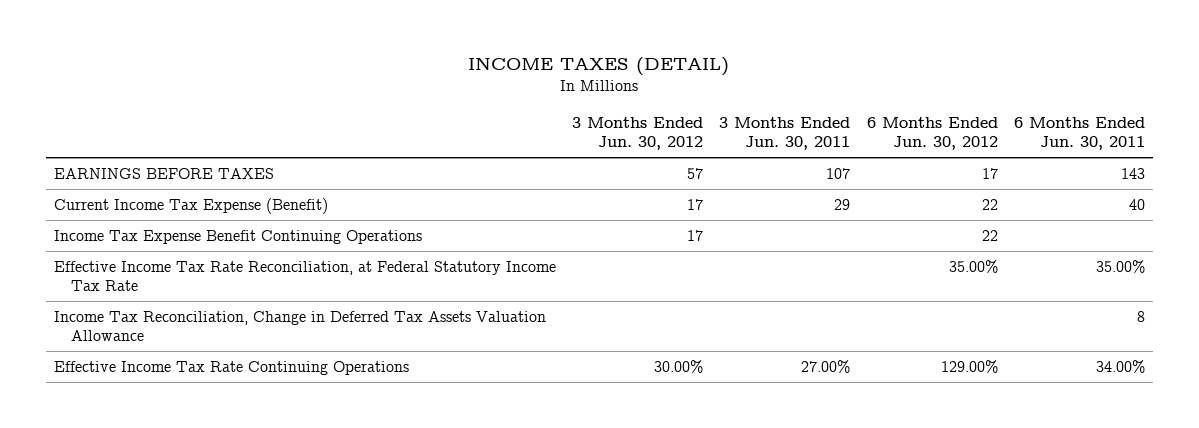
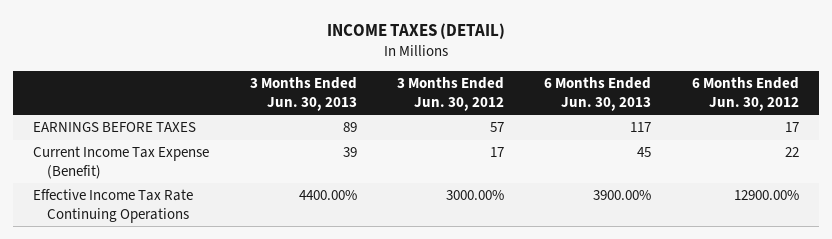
[719,117,851,151] 3 Months Ended Jun. 30, 2011 -> none
[1013,117,1145,151] 6 Months Ended Jun. 30, 2011 -> none
none -> [249,77,357,111] 3 Months Ended Jun. 30, 2013
none -> [544,77,652,111] 6 Months Ended Jun. 30, 2013
[53,230,422,245] Income Tax Expense Benefit Continuing Operations -> none
[53,261,556,292] Effective Income Tax Rate Reconciliation, at Federal Statutory Income Tax Rate -> none
[53,311,546,342] Income Tax Reconciliation, Change in Deferred Tax Assets Valuation Allowance -> none
[654,360,704,374] 30.00% -> [446,190,505,201] 3000.00%
[940,360,998,374] 129.00% -> [733,190,799,201] 12900.00%

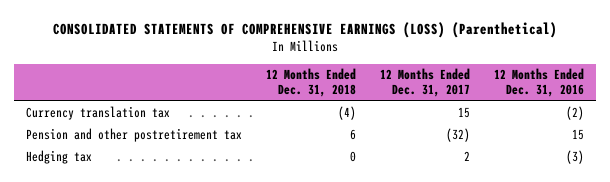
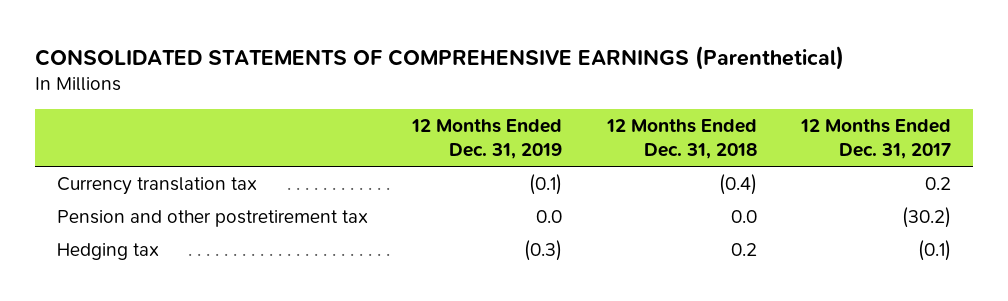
[52,21,557,38] CONSOLIDATED STATEMENTS OF COMPREHENSIVE EARNINGS (LOSS) (Parenthetical) -> [35,45,845,70] CONSOLIDATED STATEMENTS OF COMPREHENSIVE EARNINGS (Parenthetical)
[493,68,584,98] 12 Months Ended Dec. 31, 2016 -> none
none -> [411,118,563,160] 12 Months Ended Dec. 31, 2019
[337,106,356,121] (4) -> [718,173,757,195] (0.4)
[457,107,470,119] 15 -> [924,176,951,190] 0.2
[349,129,356,141] 6 -> [730,209,757,223] 0.0
[445,128,470,143] (32) -> [901,206,951,228] (30.2)
[349,151,356,163] 0 -> [730,242,757,256] 0.2
[463,151,470,162] 2 -> [917,239,951,261] (0.1)

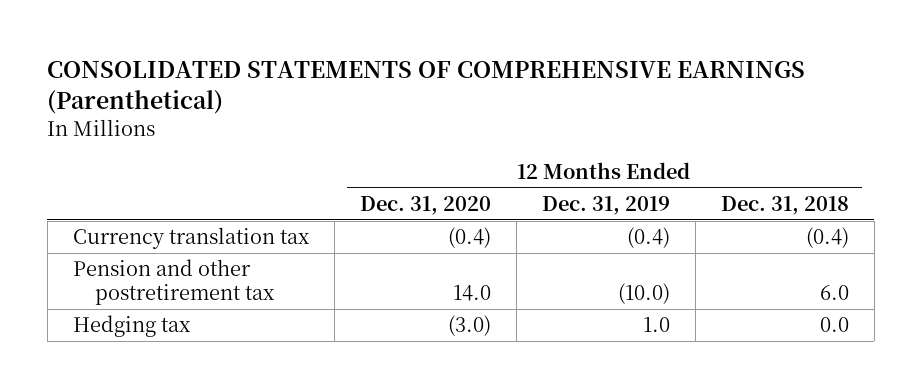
[799,118,951,160] 12 Months Ended Dec. 31, 2017 -> none
none -> [359,196,491,216] Dec. 31, 2020
[529,173,563,195] (0.1) -> [626,227,670,249] (0.4)
[536,209,563,223] 0.0 -> [617,283,670,305] (10.0)
[730,209,757,223] 0.0 -> [819,285,849,301] 6.0
[524,239,563,261] (0.3) -> [642,317,670,333] 1.0
[730,242,757,256] 0.2 -> [819,317,849,333] 0.0

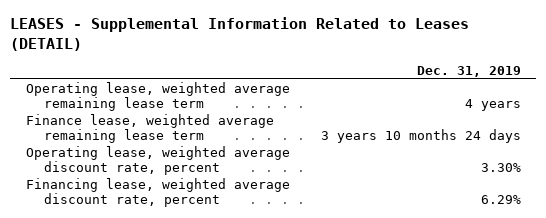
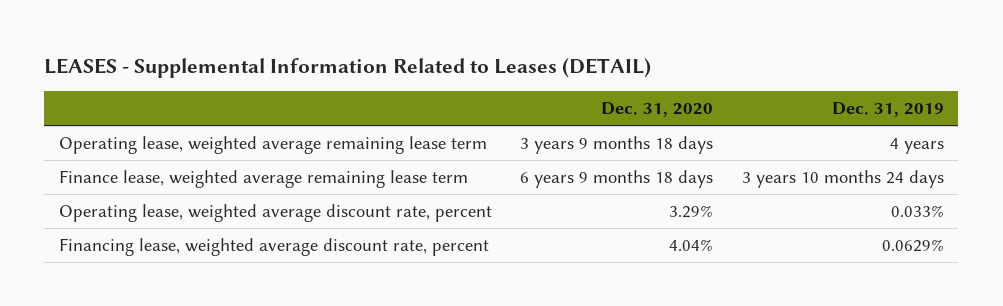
none -> [601,102,714,118] Dec. 31, 2020
[480,162,521,172] 3.30% -> [891,204,945,217] 0.033%
[480,194,521,204] 6.29% -> [882,238,945,252] 0.0629%

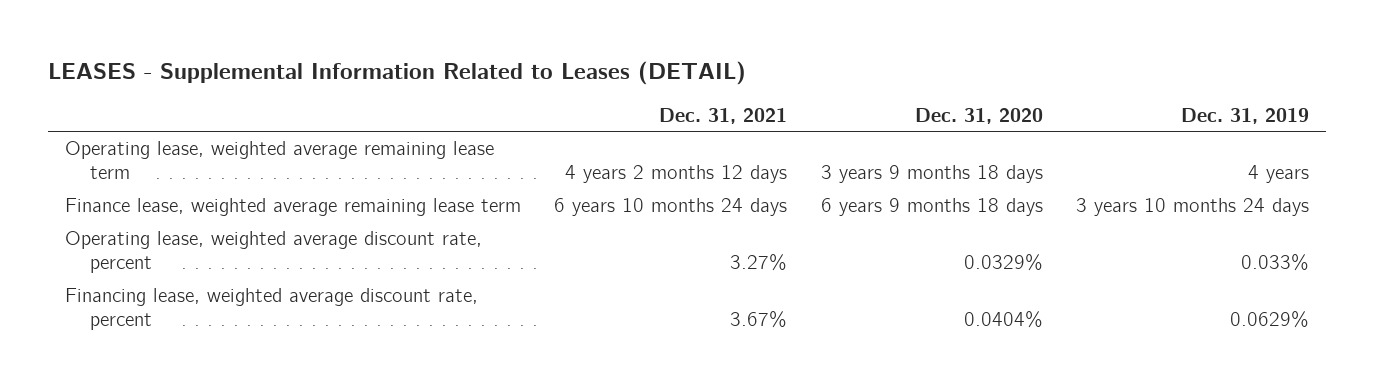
none -> [659,107,788,124] Dec. 31, 2021
[669,204,714,218] 3.29% -> [963,254,1043,272] 0.0329%
[669,238,714,251] 4.04% -> [963,311,1043,329] 0.0404%

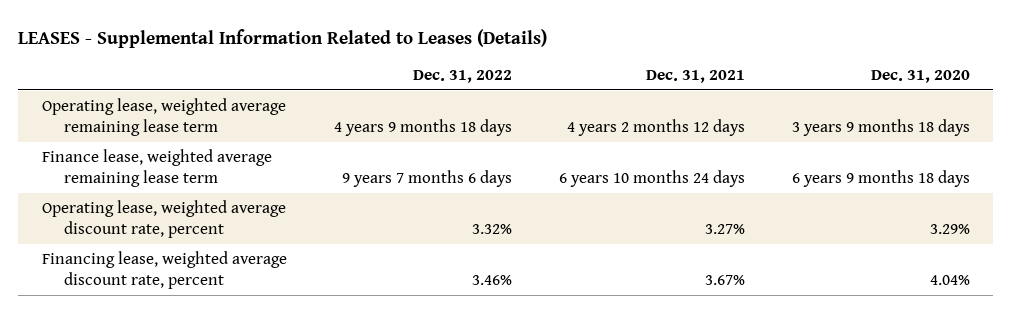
[47,60,746,85] LEASES - Supplemental Information Related to Leases (DETAIL) -> [18,28,548,48] LEASES - Supplemental Information Related to Leases (Details)
[1181,107,1310,124] Dec. 31, 2019 -> none
none -> [412,69,512,83] Dec. 31, 2022
[963,254,1043,272] 0.0329% -> [929,223,970,234] 3.29%
[963,311,1043,329] 0.0404% -> [929,274,970,285] 4.04%

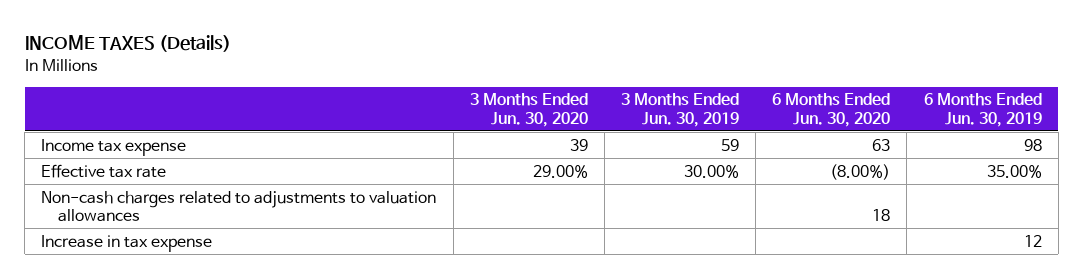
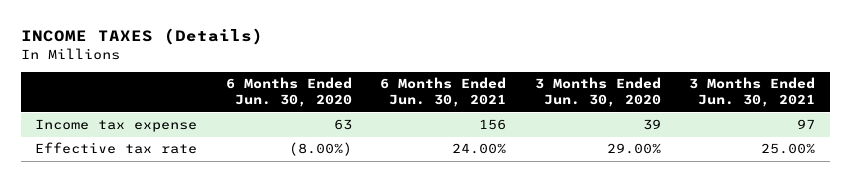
[621,93,740,127] 3 Months Ended Jun. 30, 2019 -> none
[923,93,1042,127] 6 Months Ended Jun. 30, 2019 -> none
none -> [380,77,507,108] 6 Months Ended Jun. 30, 2021
none -> [689,77,816,108] 3 Months Ended Jun. 30, 2021
[41,190,437,223] Non-cash charges related to adjustments to valuation allowances -> none
[41,234,213,252] Increase in tax expense -> none

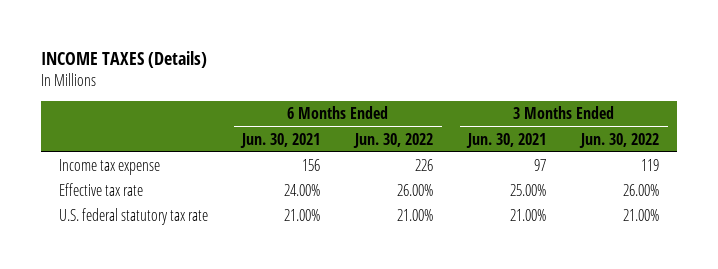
[225,77,352,108] 6 Months Ended Jun. 30, 2020 -> none
[534,77,661,108] 3 Months Ended Jun. 30, 2020 -> none
none -> [353,132,434,148] Jun. 30, 2022
none -> [579,132,660,148] Jun. 30, 2022
none -> [58,208,208,226] U.S. federal statutory tax rate

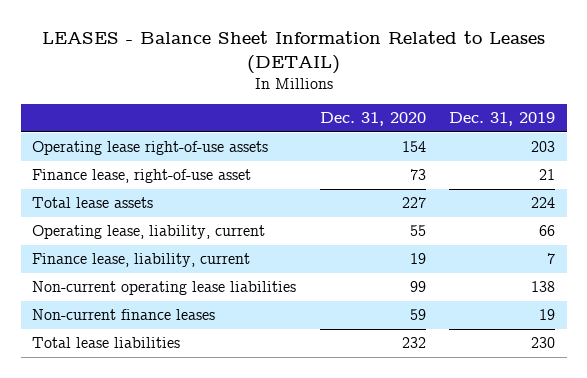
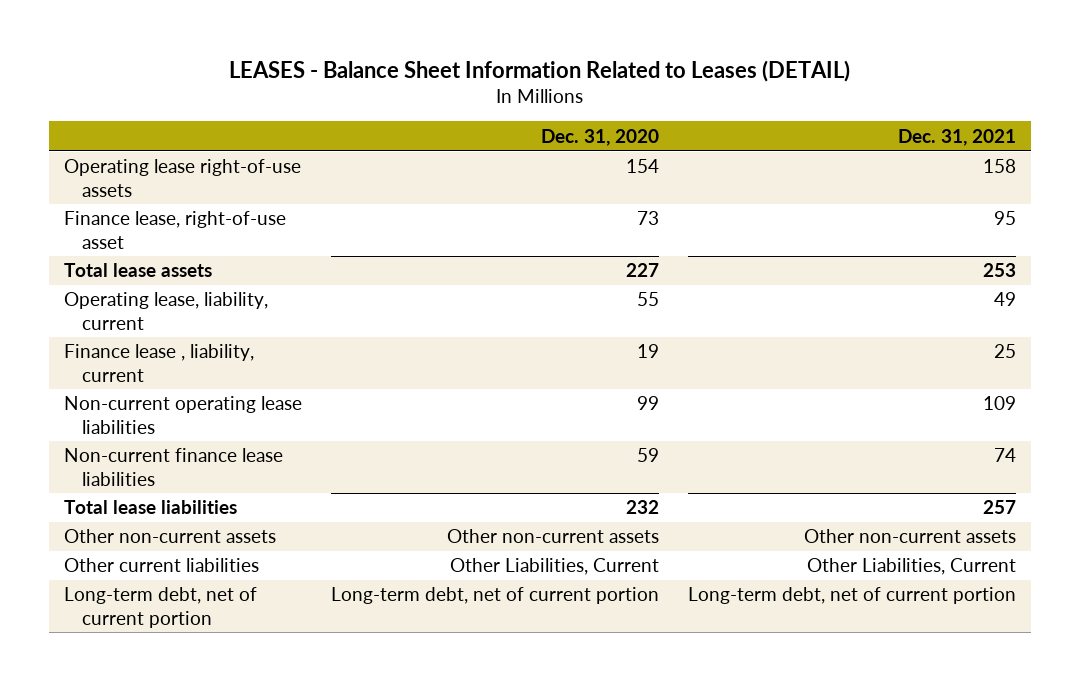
[448,112,555,127] Dec. 31, 2019 -> none
none -> [898,128,1017,146] Dec. 31, 2021
[32,253,251,268] Finance lease, liability, current -> [63,344,254,382] Finance lease , liability, current
[32,309,216,321] Non-current finance leases -> [63,448,283,486] Non-current finance lease liabilities
none -> [63,529,276,544] Other non-current assets
none -> [63,558,259,573] Other current liabilities
none -> [63,587,257,628] Long-term debt, net of current portion

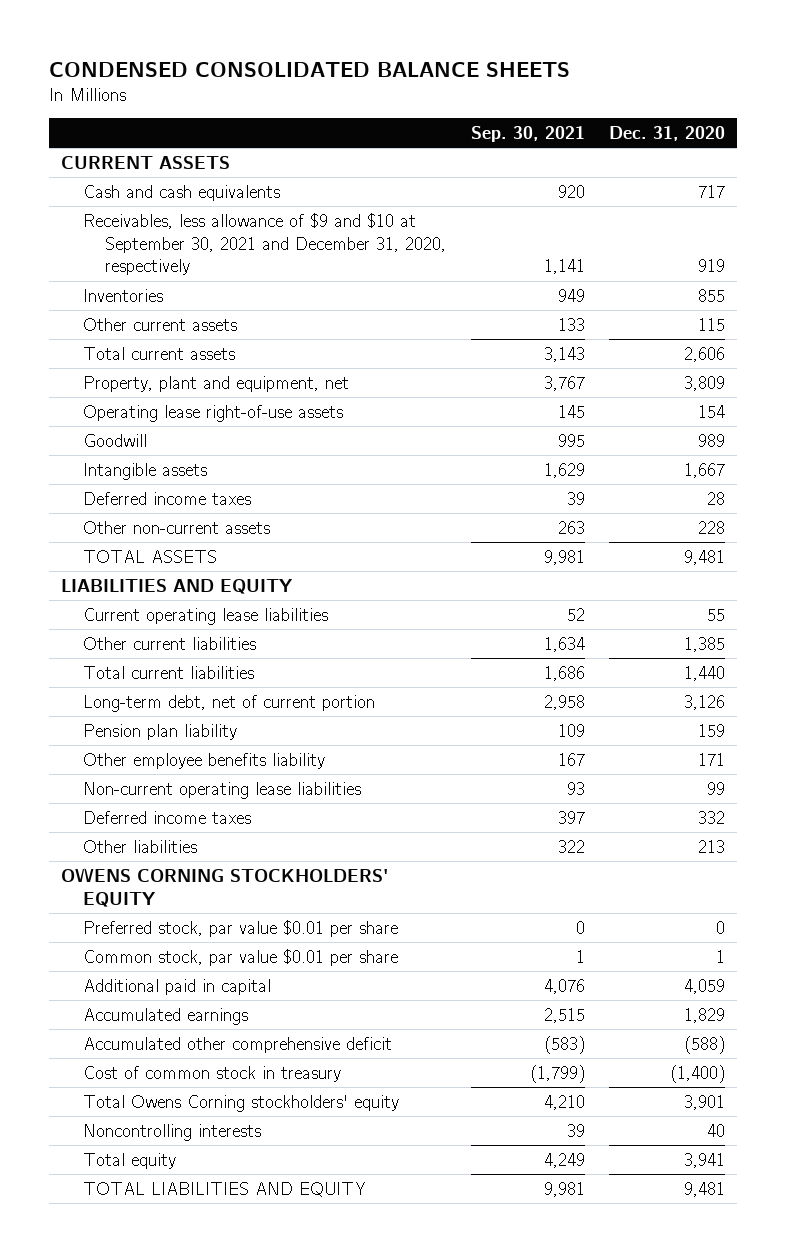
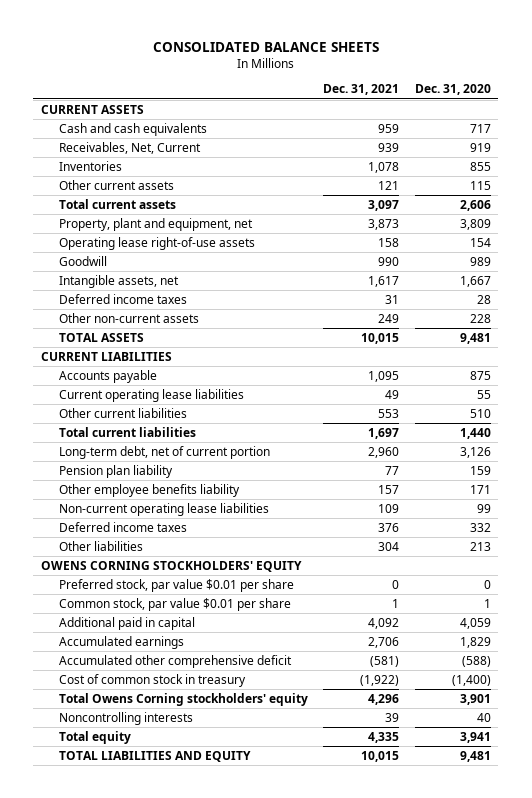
[49,61,571,77] CONDENSED CONSOLIDATED BALANCE SHEETS -> [152,41,379,52] CONSOLIDATED BALANCE SHEETS
[470,125,585,142] Sep. 30, 2021 -> none
none -> [323,84,400,96] Dec. 31, 2021
[83,212,447,276] Receivables, less allowance of $9 and $10 at September 30, 2021 and December 31, 2020, respectively -> [59,141,202,154] Receivables, Net, Current
[83,462,208,480] Intangible assets -> [59,274,180,288] Intangible assets, net
[61,578,294,594] LIABILITIES AND EQUITY -> none
none -> [40,351,172,361] CURRENT LIABILITIES
none -> [59,369,158,383] Accounts payable
[683,636,725,652] 1,385 -> [469,408,491,418] 510

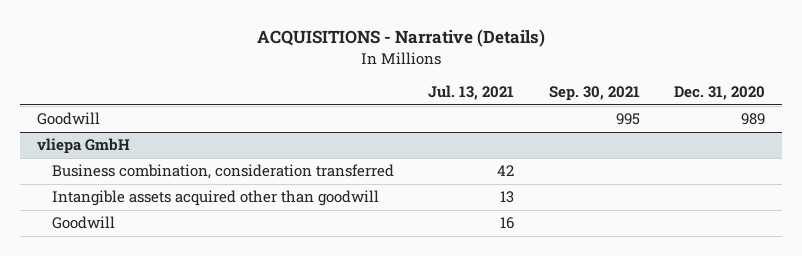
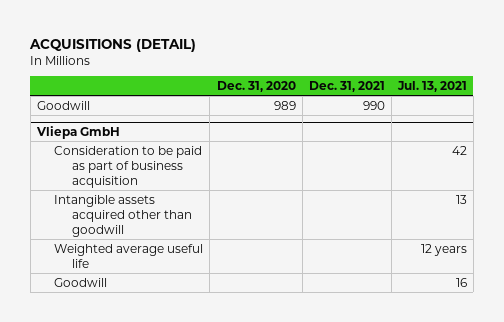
[257,29,546,48] ACQUISITIONS - Narrative (Details) -> [29,38,197,52] ACQUISITIONS (DETAIL)
[548,85,640,101] Sep. 30, 2021 -> none
none -> [308,80,385,92] Dec. 31, 2021
[37,138,131,155] vliepa GmbH -> [35,126,120,140] Vliepa GmbH
[52,164,395,180] Business combination, consideration transferred -> [54,145,203,188] Consideration to be paid as part of business acquisition
none -> [54,243,204,268] Weighted average useful life

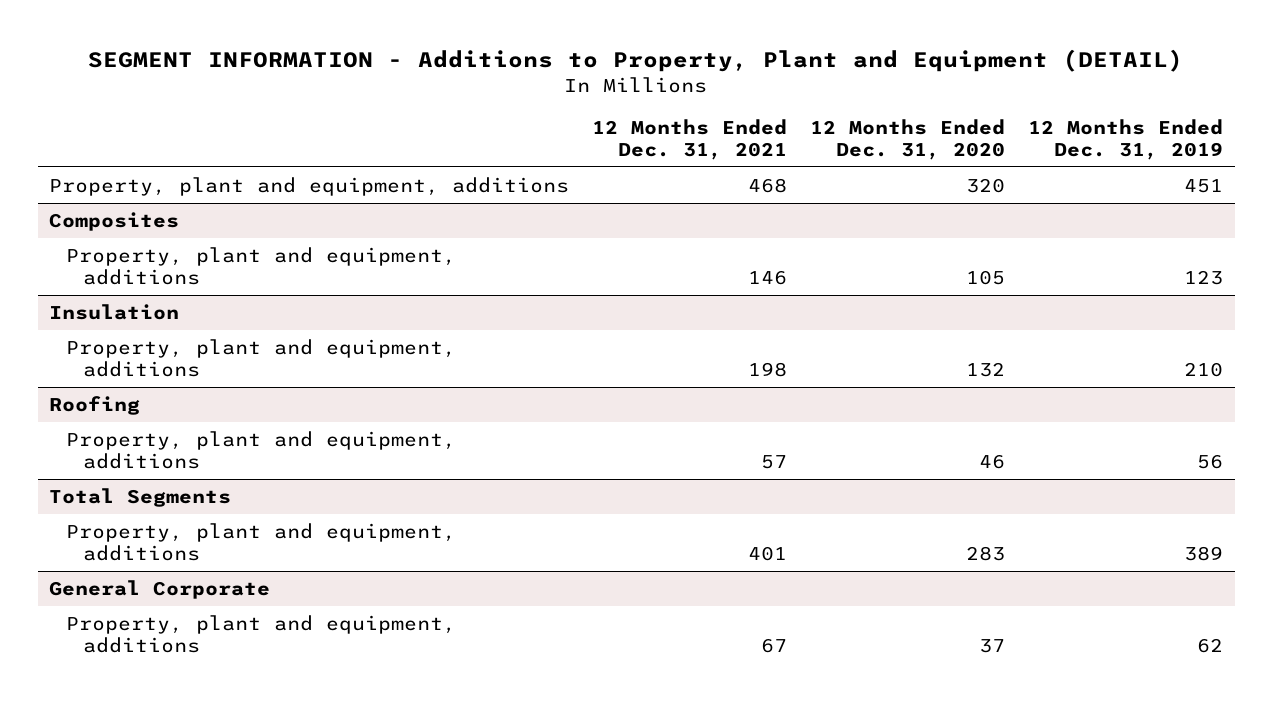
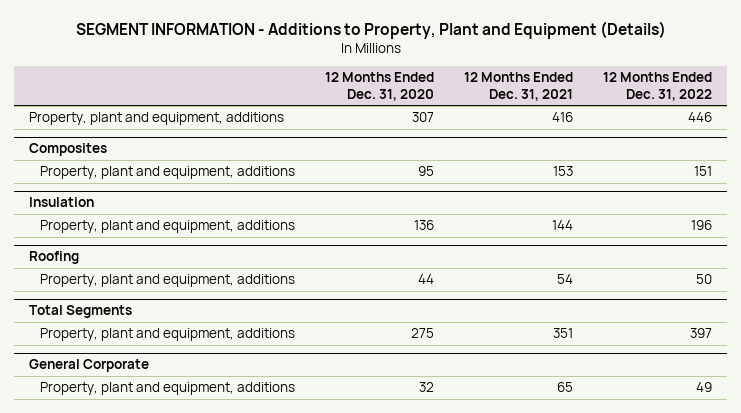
[88,48,1184,72] SEGMENT INFORMATION - Additions to Property, Plant and Equipment (DETAIL) -> [75,20,666,39] SEGMENT INFORMATION - Additions to Property, Plant and Equipment (Details)
[1028,118,1224,160] 12 Months Ended Dec. 31, 2019 -> none
none -> [603,72,713,101] 12 Months Ended Dec. 31, 2022
[748,177,788,193] 468 -> [552,112,574,123] 416
[966,177,1006,193] 320 -> [412,112,435,123] 307
[748,269,788,285] 146 -> [553,166,574,177] 153
[966,269,1006,285] 105 -> [418,166,435,177] 95
[748,361,788,377] 198 -> [552,220,574,231] 144
[966,361,1006,377] 132 -> [414,220,435,231] 136
[761,454,788,469] 57 -> [557,274,574,285] 54
[979,453,1006,469] 46 -> [418,274,435,285] 44
[748,545,788,561] 401 -> [553,328,574,339] 351
[966,545,1006,561] 283 -> [411,328,435,339] 275
[761,637,788,653] 67 -> [557,382,574,393] 65
[979,638,1006,653] 37 -> [419,382,435,393] 32

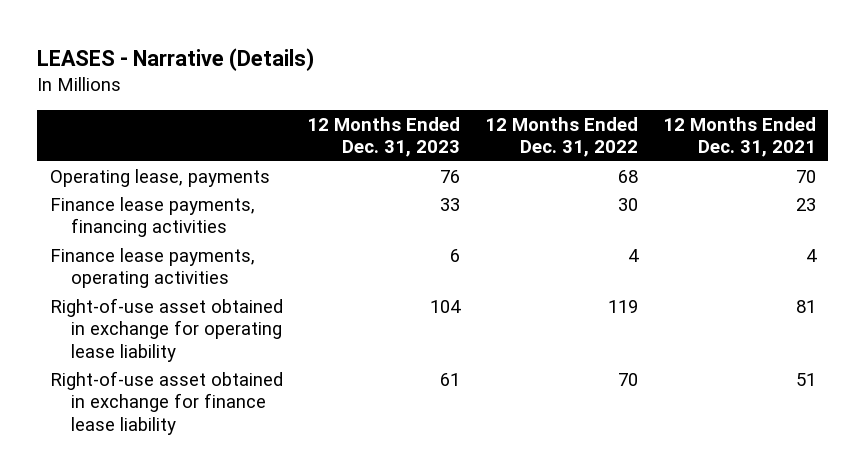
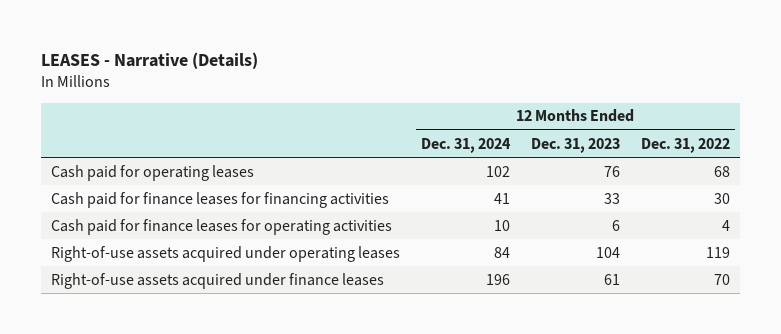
[662,116,816,158] 12 Months Ended Dec. 31, 2021 -> none
none -> [421,137,512,153] Dec. 31, 2024
[49,168,270,187] Operating lease, payments -> [51,164,255,181] Cash paid for operating leases
[49,196,255,238] Finance lease payments, financing activities -> [51,191,390,208] Cash paid for finance leases for financing activities
[49,247,255,289] Finance lease payments, operating activities -> [51,218,393,235] Cash paid for finance leases for operating activities
[49,297,283,362] Right-of-use asset obtained in exchange for operating lease liability -> [51,245,401,262] Right-of-use assets acquired under operating leases
[49,370,283,435] Right-of-use asset obtained in exchange for finance lease liability -> [51,272,385,289] Right-of-use assets acquired under finance leases

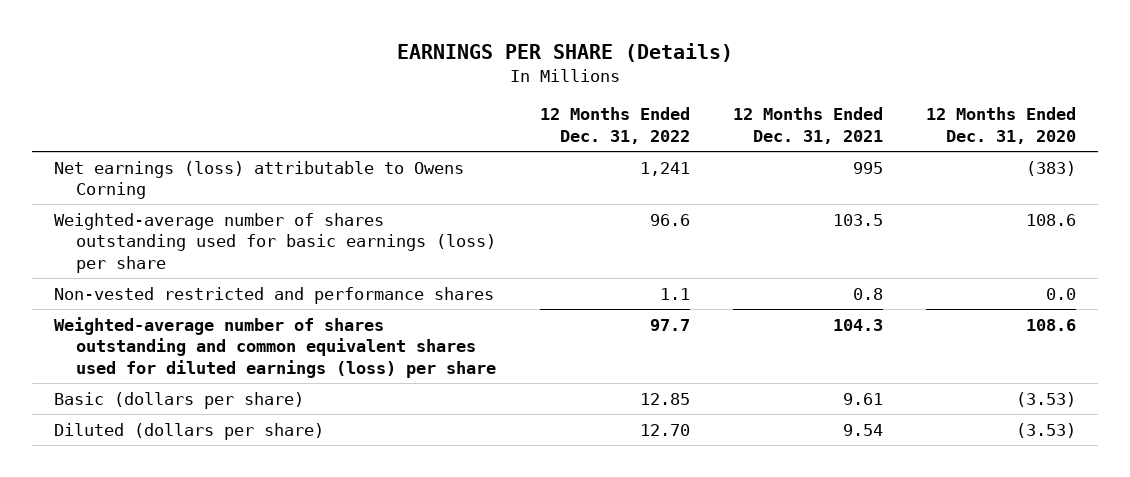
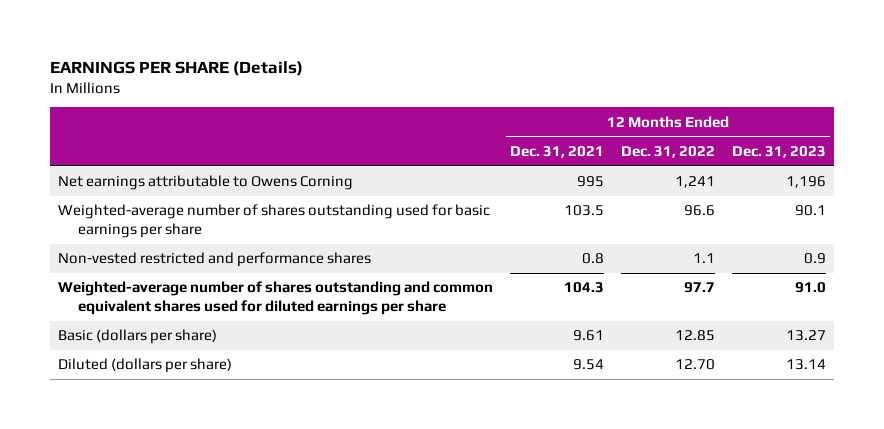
[926,107,1077,145] 12 Months Ended Dec. 31, 2020 -> none
none -> [731,145,826,158] Dec. 31, 2023
[54,160,465,200] Net earnings (loss) attributable to Owens Corning -> [58,175,354,191] Net earnings attributable to Owens Corning
[54,212,497,273] Weighted-average number of shares outstanding used for basic earnings (loss) per share -> [58,204,491,238] Weighted-average number of shares outstanding used for basic earnings per share
[54,316,497,378] Weighted-average number of shares outstanding and common equivalent shares used for diluted earnings (loss) per share -> [58,281,494,315] Weighted-average number of shares outstanding and common equivalent shares used for diluted earnings per share

